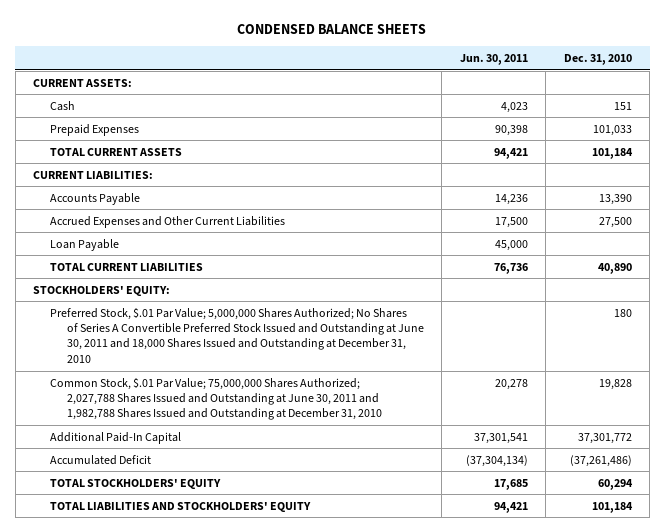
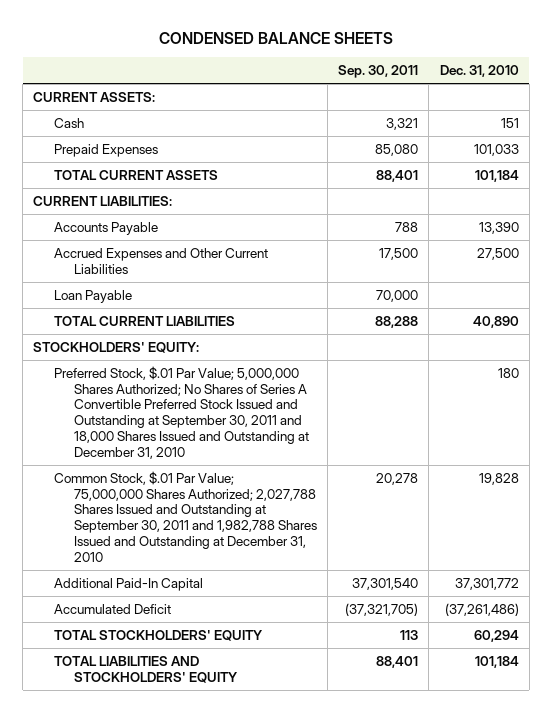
[459,54,528,66] Jun. 30, 2011 -> none
none -> [338,65,419,79] Sep. 30, 2011
[49,307,424,363] Preferred Stock, $.01 Par Value; 5,000,000 Shares Authorized; No Shares of Series A Convertible Preferred Stock Issued and Outstanding at June 30, 2011 and 18,000 Shares Issued and Outstanding at December 31, 2010 -> [53,366,309,459] Preferred Stock, $.01 Par Value; 5,000,000 Shares Authorized; No Shares of Series A Convertible Preferred Stock Issued and Outstanding at September 30, 2011 and 18,000 Shares Issued and Outstanding at December 31, 2010
[49,377,382,421] Common Stock, $.01 Par Value; 75,000,000 Shares Authorized; 2,027,788 Shares Issued and Outstanding at June 30, 2011 and 1,982,788 Shares Issued and Outstanding at December 31, 2010 -> [53,471,317,562] Common Stock, $.01 Par Value; 75,000,000 Shares Authorized; 2,027,788 Shares Issued and Outstanding at September 30, 2011 and 1,982,788 Shares Issued and Outstanding at December 31, 2010

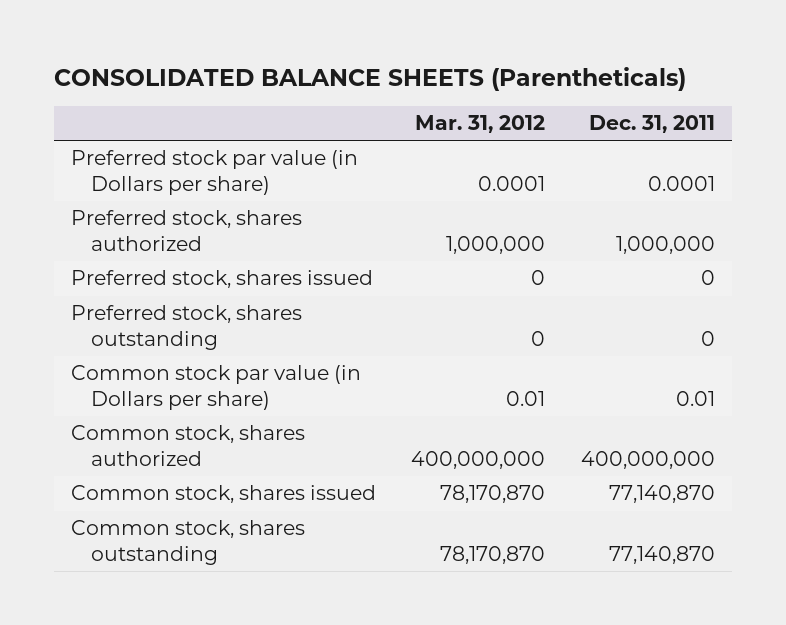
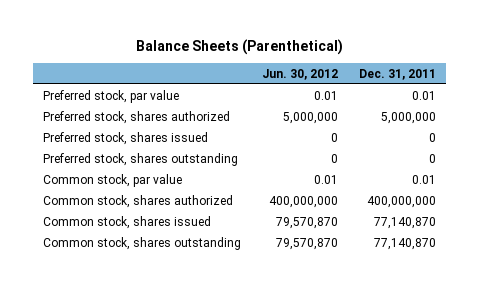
[53,66,686,91] CONSOLIDATED BALANCE SHEETS (Parentheticals) -> [135,39,343,56] Balance Sheets (Parenthetical)
[415,115,546,134] Mar. 31, 2012 -> none
none -> [262,68,339,80] Jun. 30, 2012
[71,150,359,195] Preferred stock par value (in Dollars per share) -> [43,89,180,103] Preferred stock, par value
[647,175,715,191] 0.0001 -> [411,90,436,100] 0.01
[615,235,715,254] 1,000,000 -> [380,111,436,124] 5,000,000
[71,365,362,410] Common stock par value (in Dollars per share) -> [43,173,183,187] Common stock, par value

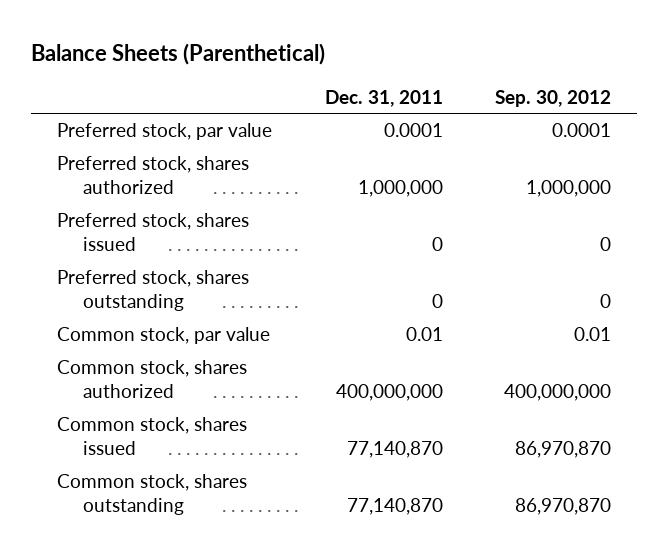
[262,68,339,80] Jun. 30, 2012 -> none
none -> [494,89,611,107] Sep. 30, 2012
[411,90,436,100] 0.01 -> [383,123,443,138] 0.0001
[380,111,436,124] 5,000,000 -> [357,180,443,198] 1,000,000

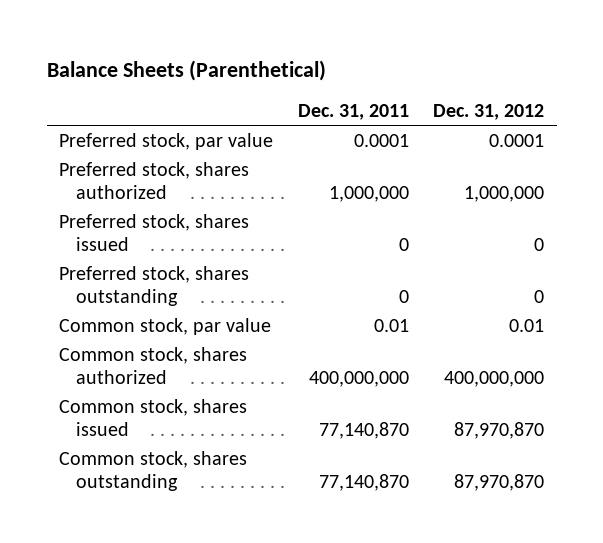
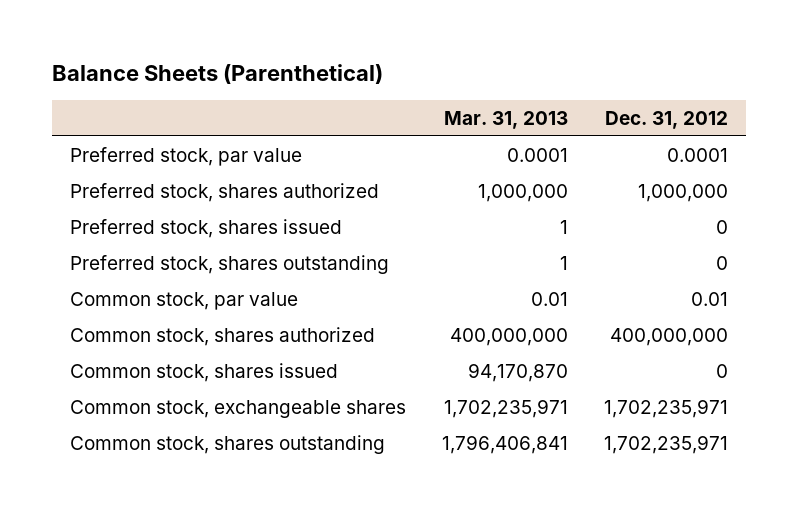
[297,103,409,120] Dec. 31, 2011 -> none
none -> [443,110,568,129] Mar. 31, 2013
[454,421,545,439] 87,970,870 -> [715,363,728,378] 0
none -> [69,399,406,418] Common stock, exchangeable shares
[454,473,545,491] 87,970,870 -> [603,434,728,454] 1,702,235,971

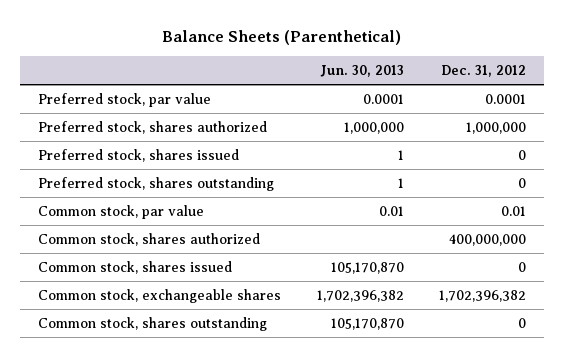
[443,110,568,129] Mar. 31, 2013 -> none
none -> [319,65,404,78] Jun. 30, 2013
[603,398,728,418] 1,702,235,971 -> [438,289,526,302] 1,702,396,382
[603,434,728,454] 1,702,235,971 -> [517,317,526,328] 0

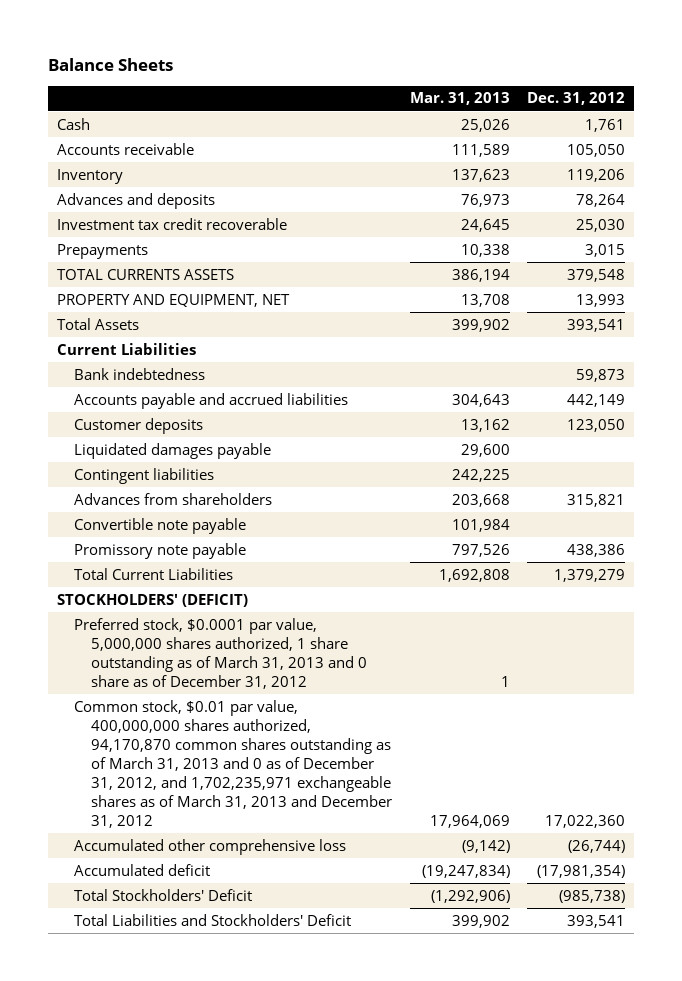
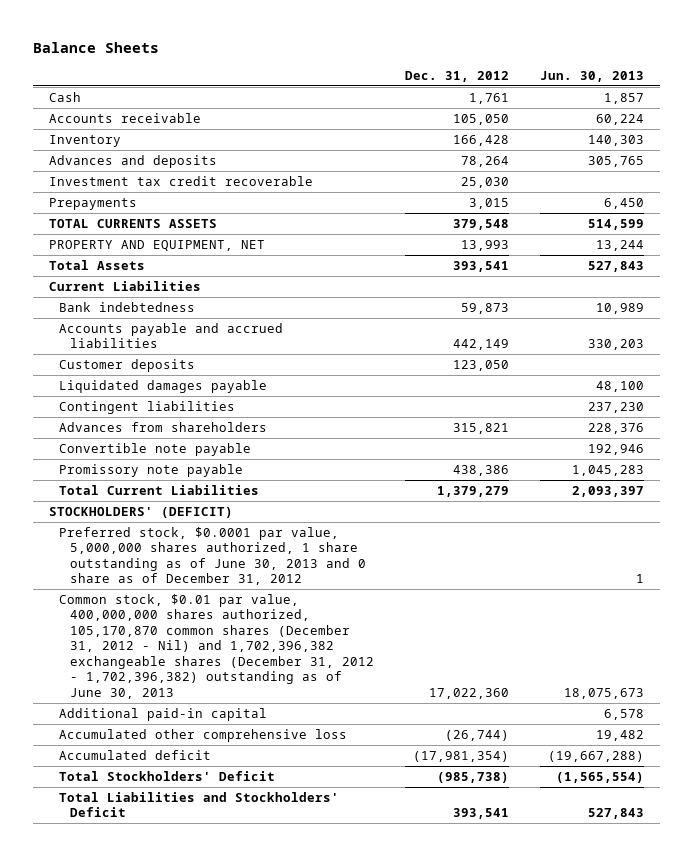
[409,92,510,106] Mar. 31, 2013 -> none
none -> [539,71,644,83] Jun. 30, 2013
[567,168,626,182] 119,206 -> [452,134,509,146] 166,428
[73,617,368,689] Preferred stock, $0.0001 par value, 5,000,000 shares authorized, 1 share outstanding as of March 31, 2013 and 0 share as of December 31, 2012 -> [59,526,366,586] Preferred stock, $0.0001 par value, 5,000,000 shares authorized, 1 share outstanding as of June 30, 2013 and 0 share as of December 31, 2012
[73,699,393,828] Common stock, $0.01 par value, 400,000,000 shares authorized, 94,170,870 common shares outstanding as of March 31, 2013 and 0 as of December 31, 2012, and 1,702,235,971 exchangeable shares as of March 31, 2013 and December 31, 2012 -> [59,593,374,699] Common stock, $0.01 par value, 400,000,000 shares authorized, 105,170,870 common shares (December 31, 2012 - Nil) and 1,702,396,382 exchangeable shares (December 31, 2012 - 1,702,396,382) outstanding as of June 30, 2013
none -> [59,707,268,721] Additional paid-in capital

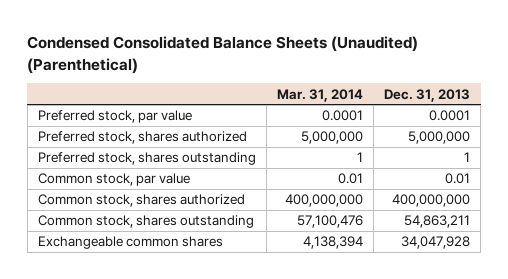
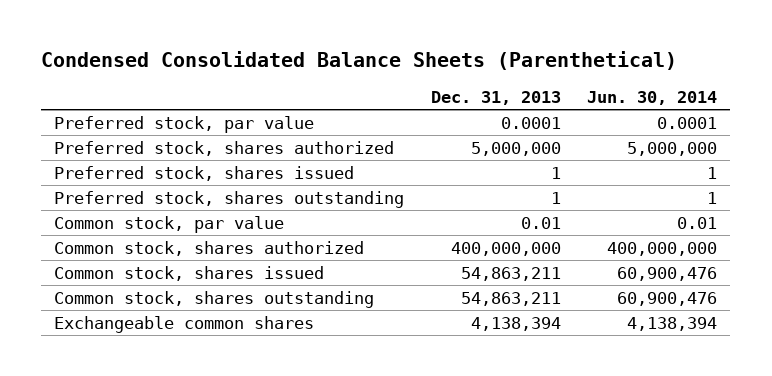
[27,36,419,74] Condensed Consolidated Balance Sheets (Unaudited) (Parenthetical) -> [41,51,678,71] Condensed Consolidated Balance Sheets (Parenthetical)
[276,88,363,102] Mar. 31, 2014 -> none
none -> [587,90,718,105] Jun. 30, 2014
none -> [54,165,355,181] Preferred stock, shares issued
none -> [54,265,325,281] Common stock, shares issued
[401,236,471,250] 34,047,928 -> [470,316,561,331] 4,138,394

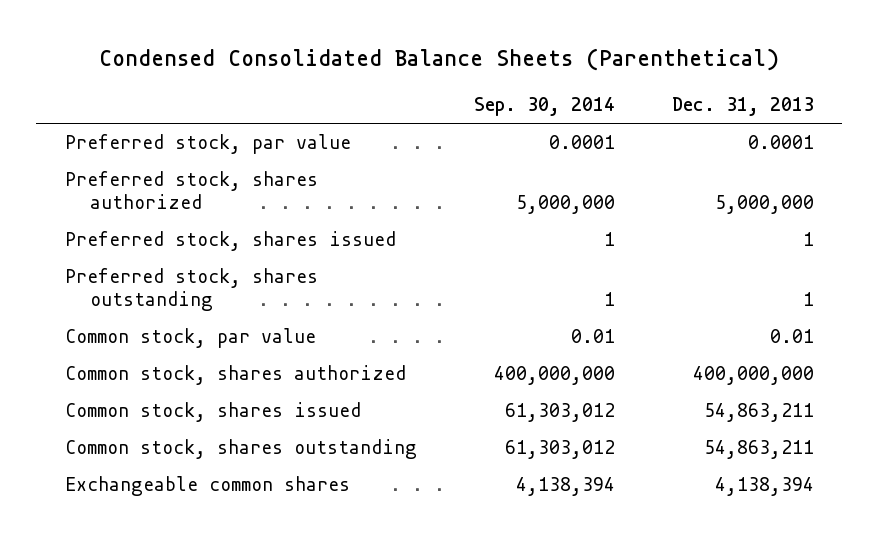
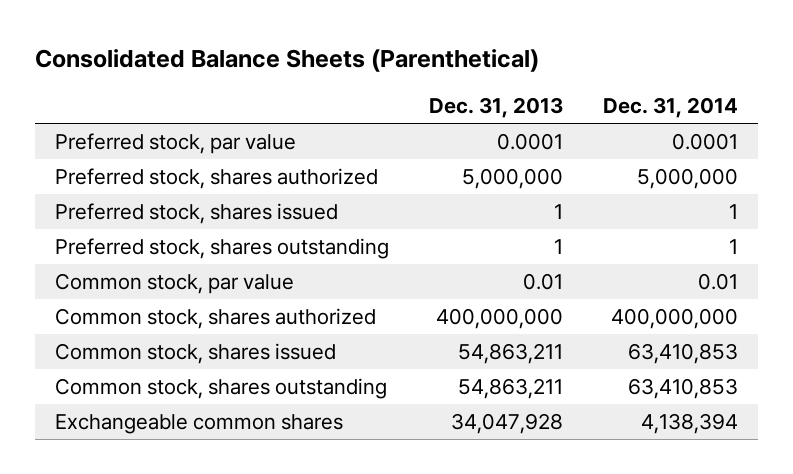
[99,48,780,72] Condensed Consolidated Balance Sheets (Parenthetical) -> [34,49,539,73] Consolidated Balance Sheets (Parenthetical)
[473,97,615,117] Sep. 30, 2014 -> none
none -> [602,97,738,119] Dec. 31, 2014
[714,477,814,497] 4,138,394 -> [450,412,563,434] 34,047,928

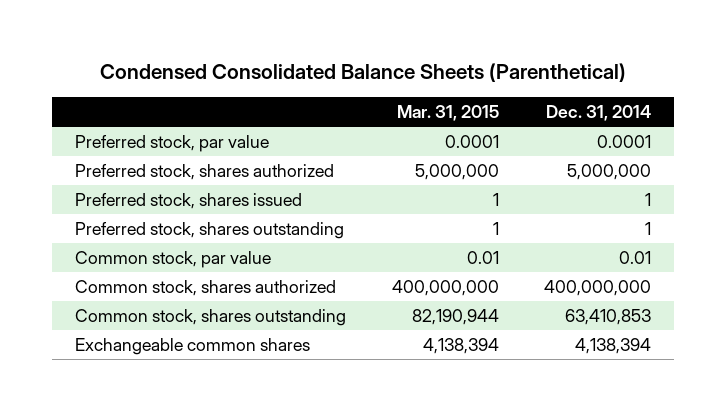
[34,49,539,73] Consolidated Balance Sheets (Parenthetical) -> [100,63,627,83] Condensed Consolidated Balance Sheets (Parenthetical)
[428,97,563,119] Dec. 31, 2013 -> none
none -> [396,105,499,122] Mar. 31, 2015
[54,342,336,364] Common stock, shares issued -> none

